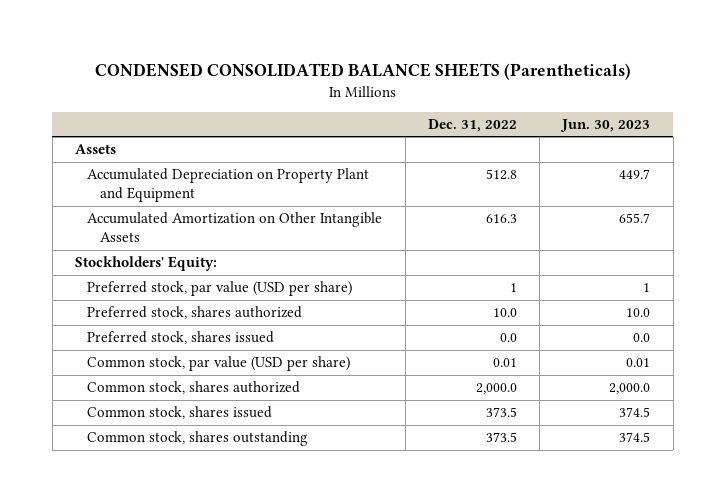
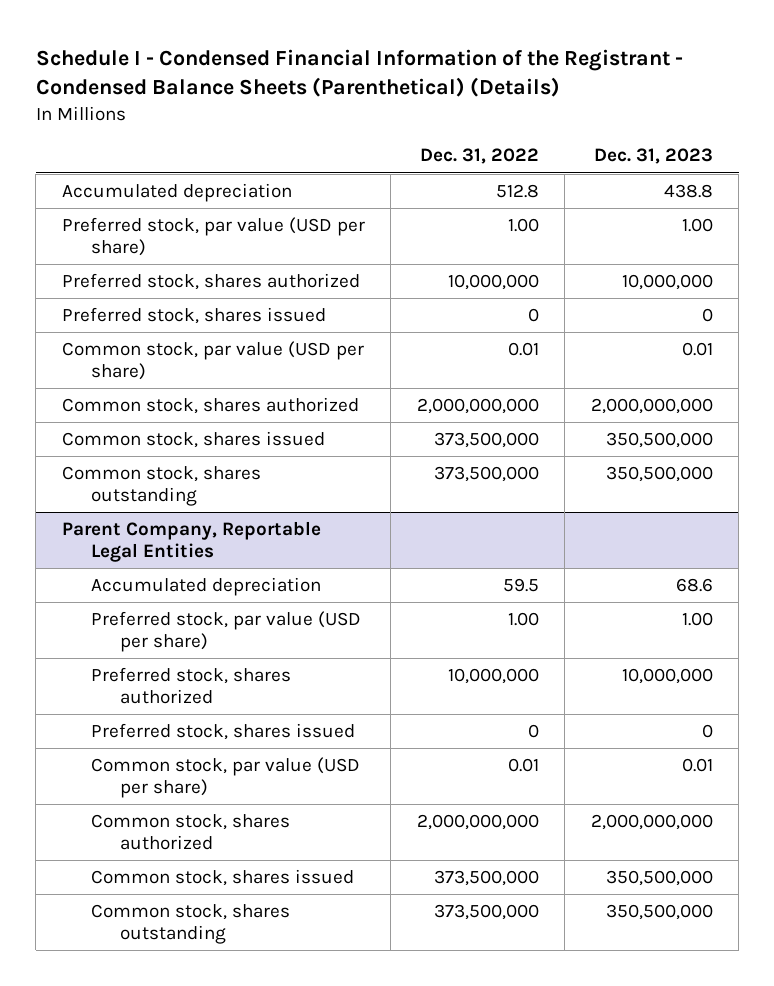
[94,62,631,80] CONDENSED CONSOLIDATED BALANCE SHEETS (Parentheticals) -> [35,48,683,98] Schedule I - Condensed Financial Information of the Registrant - Condensed Balance Sheets (Parenthetical) (Details)
[560,119,651,133] Jun. 30, 2023 -> none
none -> [593,148,713,165] Dec. 31, 2023
[75,144,117,155] Assets -> none
[87,212,383,243] Accumulated Amortization on Other Intangible Assets -> none
[75,256,218,272] Stockholders' Equity: -> none
[87,168,370,203] Accumulated Depreciation on Property Plant and Equipment -> [61,183,292,203] Accumulated depreciation
[509,283,517,293] 1 -> [507,218,539,233] 1.00
[492,308,517,318] 10.0 -> [447,274,539,291] 10,000,000
[499,333,517,343] 0.0 -> [527,308,539,323] 0
[475,383,517,395] 2,000.0 -> [416,398,539,415] 2,000,000,000
[485,407,517,418] 373.5 -> [433,432,539,449] 373,500,000
[485,432,517,443] 373.5 -> [433,466,539,483] 373,500,000
none -> [61,521,321,562] Parent Company, Reportable Legal Entities
none -> [90,577,321,597] Accumulated depreciation
none -> [90,611,361,652] Preferred stock, par value (USD per share)
none -> [90,667,291,704] Preferred stock, shares authorized
none -> [90,723,355,741] Preferred stock, shares issued
none -> [90,757,360,798] Common stock, par value (USD per share)
none -> [90,814,290,850] Common stock, shares authorized
none -> [90,869,354,887] Common stock, shares issued
none -> [90,904,290,944] Common stock, shares outstanding

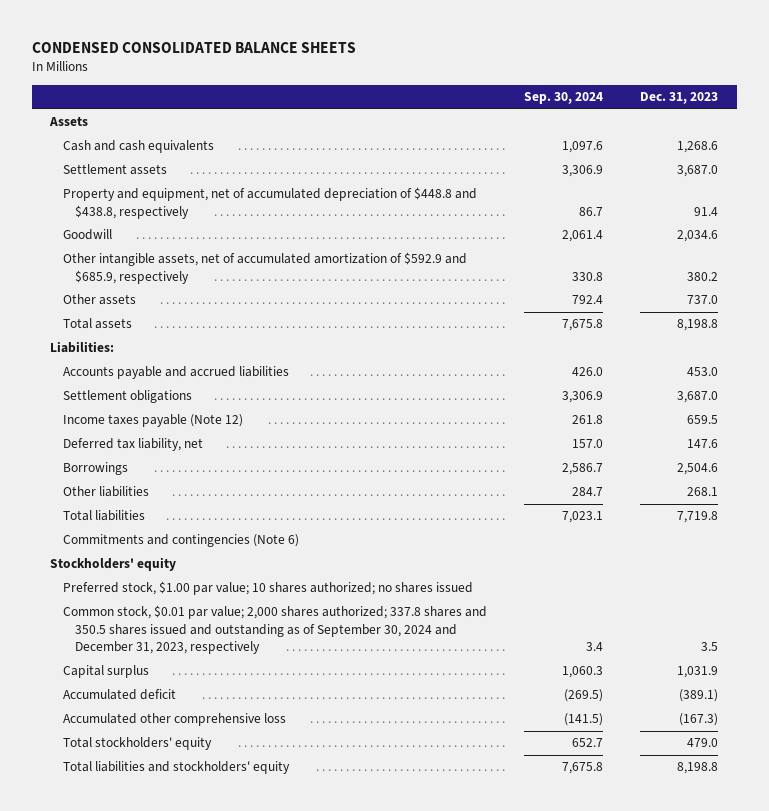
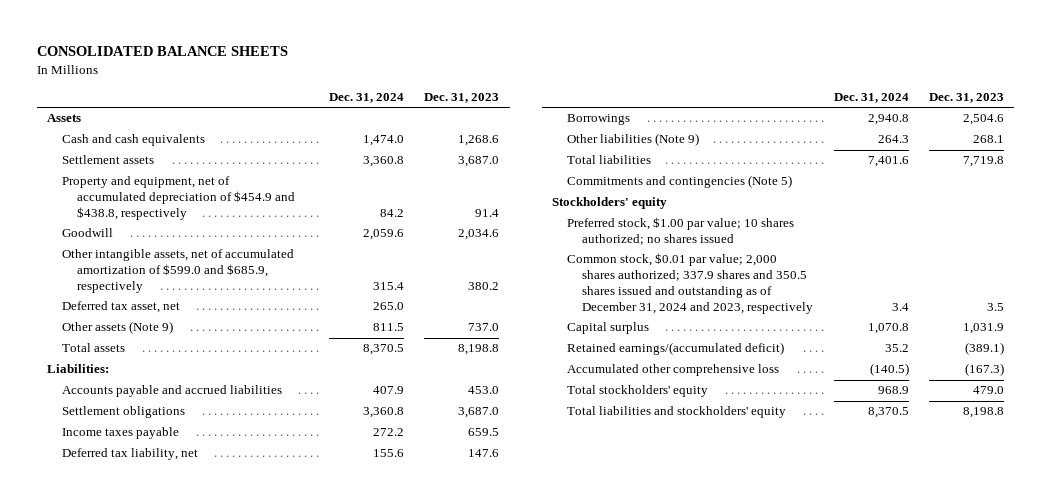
[31,41,356,53] CONDENSED CONSOLIDATED BALANCE SHEETS -> [36,46,288,57] CONSOLIDATED BALANCE SHEETS
[524,92,604,105] Sep. 30, 2024 -> none
none -> [328,93,404,104] Dec. 31, 2024
[62,187,477,219] Property and equipment, net of accumulated depreciation of $448.8 and $438.8, respectively -> [62,176,296,220] Property and equipment, net of accumulated depreciation of $454.9 and $438.8, respectively
[62,252,467,284] Other intangible assets, net of accumulated amortization of $592.9 and $685.9, respectively -> [62,249,295,293] Other intangible assets, net of accumulated amortization of $599.0 and $685.9, respectively
none -> [62,301,181,314] Deferred tax asset, net
[62,294,136,306] Other assets -> [62,321,174,335] Other assets (Note 9)
[62,414,243,428] Income taxes payable (Note 12) -> [62,427,180,440] Income taxes payable
[62,486,149,498] Other liabilities -> [567,133,700,147] Other liabilities (Note 9)
[62,534,299,548] Commitments and contingencies (Note 6) -> [567,175,793,189] Commitments and contingencies (Note 5)
[62,605,487,655] Common stock, $0.01 par value; 2,000 shares authorized; 337.8 shares and 350.5 shares issued and outstanding as of September 30, 2024 and December 31, 2023, respectively -> [567,253,814,314] Common stock, $0.01 par value; 2,000 shares authorized; 337.9 shares and 350.5 shares issued and outstanding as of December 31, 2024 and 2023, respectively
[62,689,176,701] Accumulated deficit -> [567,342,785,356] Retained earnings/(accumulated deficit)

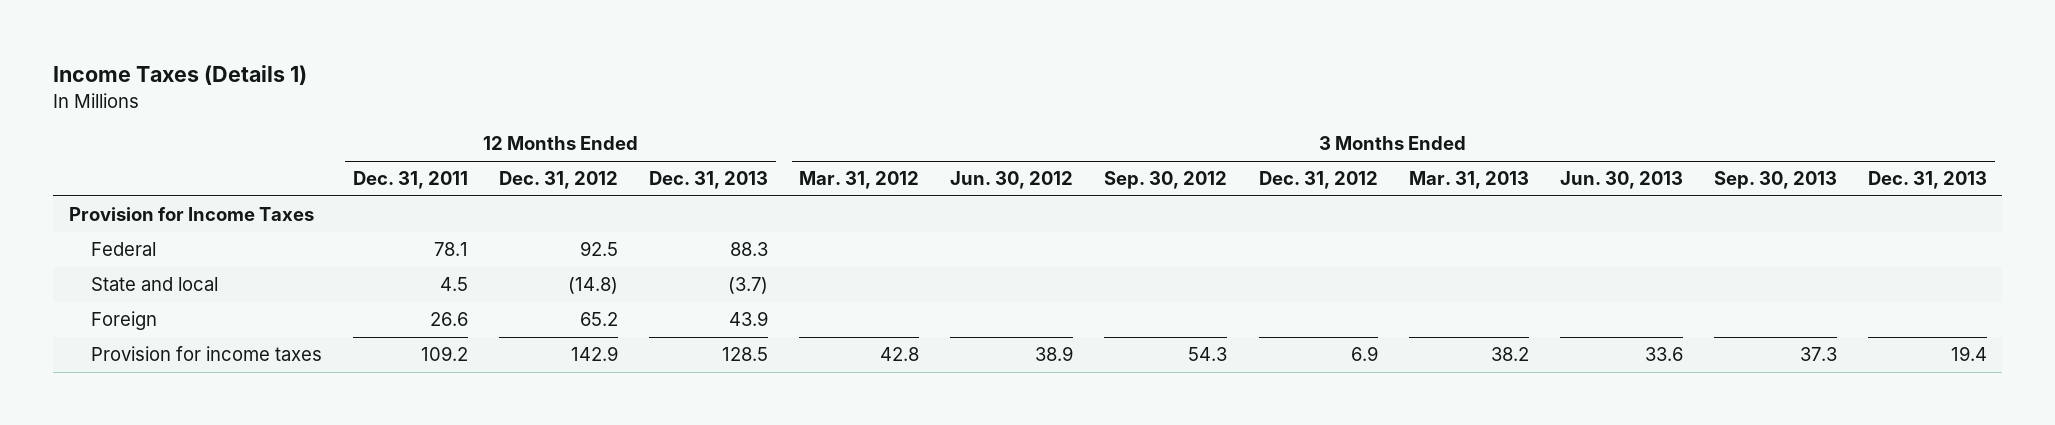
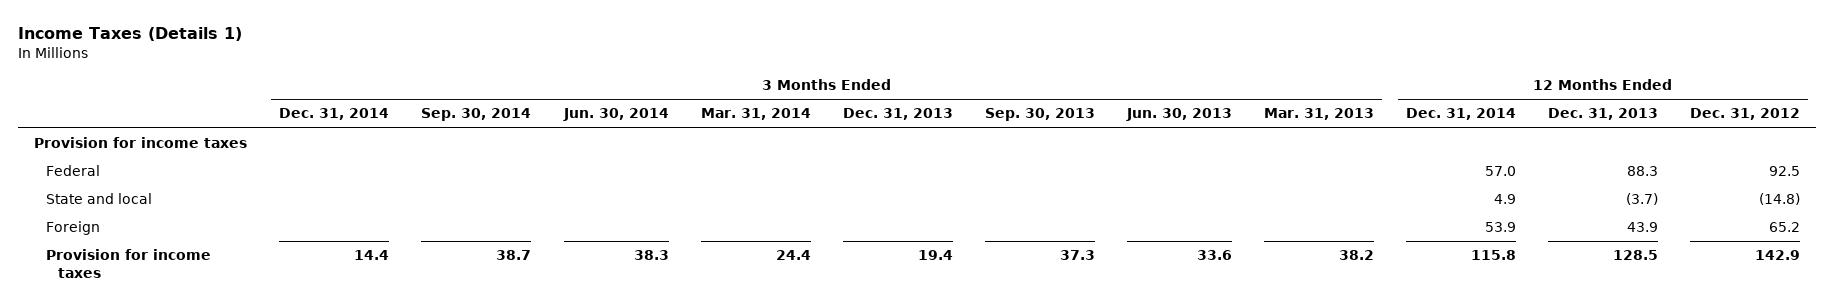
[353,171,469,190] Dec. 31, 2011 -> none
[799,171,920,190] Mar. 31, 2012 -> none
[950,171,1074,190] Jun. 30, 2012 -> none
[1104,171,1228,190] Sep. 30, 2012 -> none
[1258,171,1378,190] Dec. 31, 2012 -> none
none -> [279,108,390,121] Dec. 31, 2014
none -> [421,108,532,122] Sep. 30, 2014
none -> [562,108,669,122] Jun. 30, 2014
none -> [700,108,811,121] Mar. 31, 2014
none -> [1406,108,1517,121] Dec. 31, 2014
[68,207,314,222] Provision for Income Taxes -> [34,137,248,149] Provision for income taxes

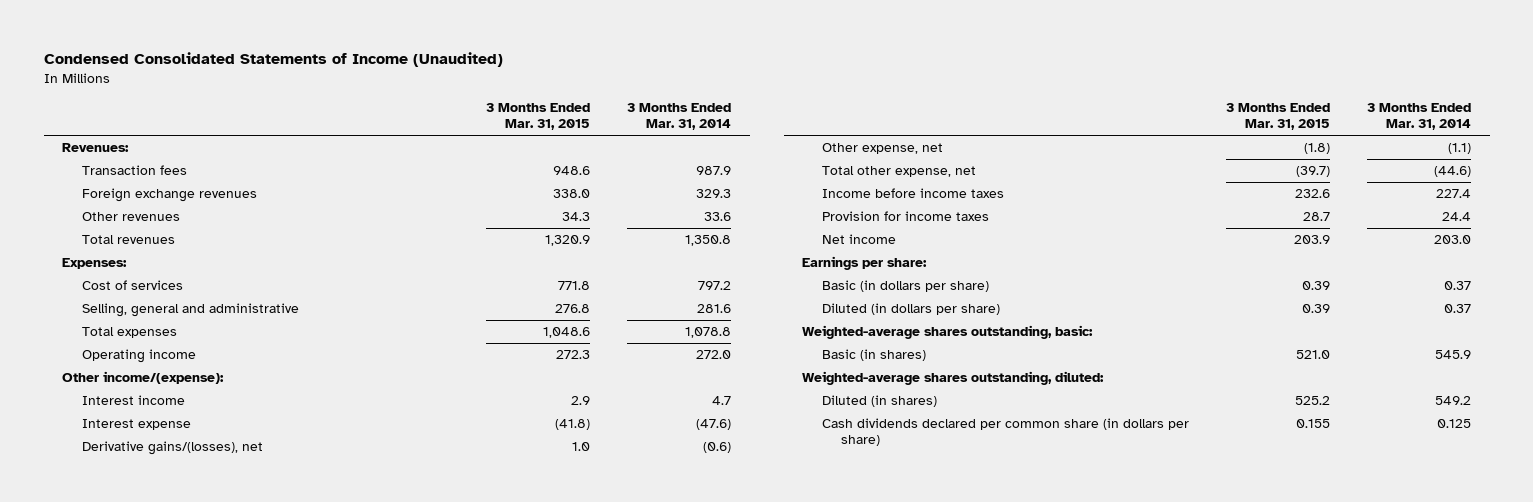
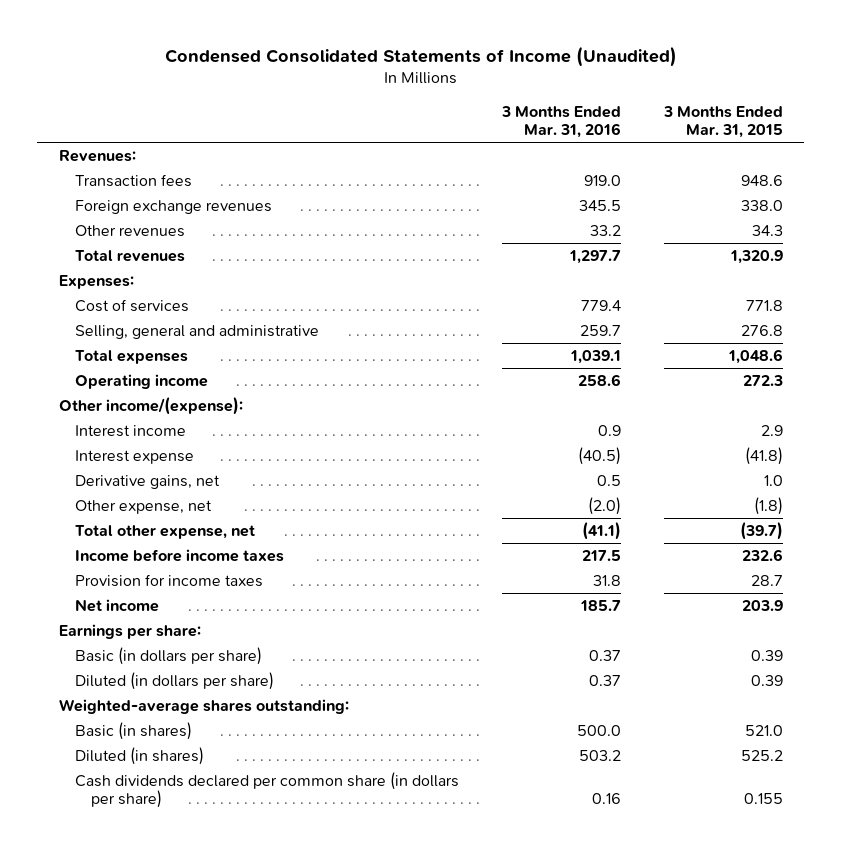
[627,103,732,131] 3 Months Ended Mar. 31, 2014 -> none
none -> [500,105,621,139] 3 Months Ended Mar. 31, 2016
[81,441,263,456] Derivative gains/(losses), net -> [74,474,220,489] Derivative gains, net
[802,325,1094,340] Weighted-average shares outstanding, basic: -> [58,698,349,714] Weighted-average shares outstanding:
[802,371,1105,386] Weighted-average shares outstanding, diluted: -> none

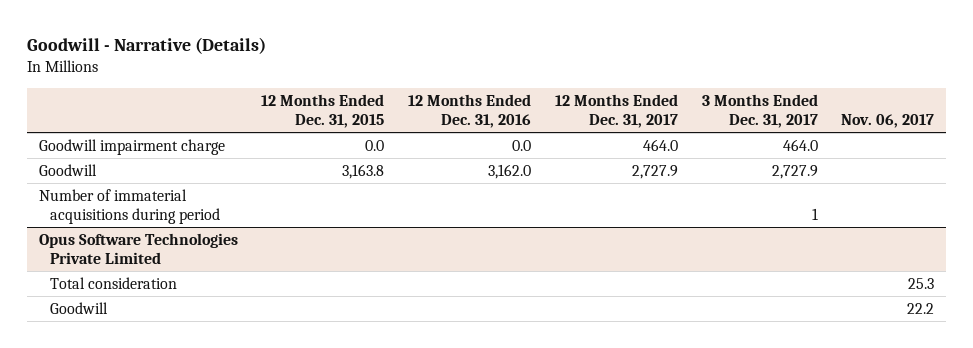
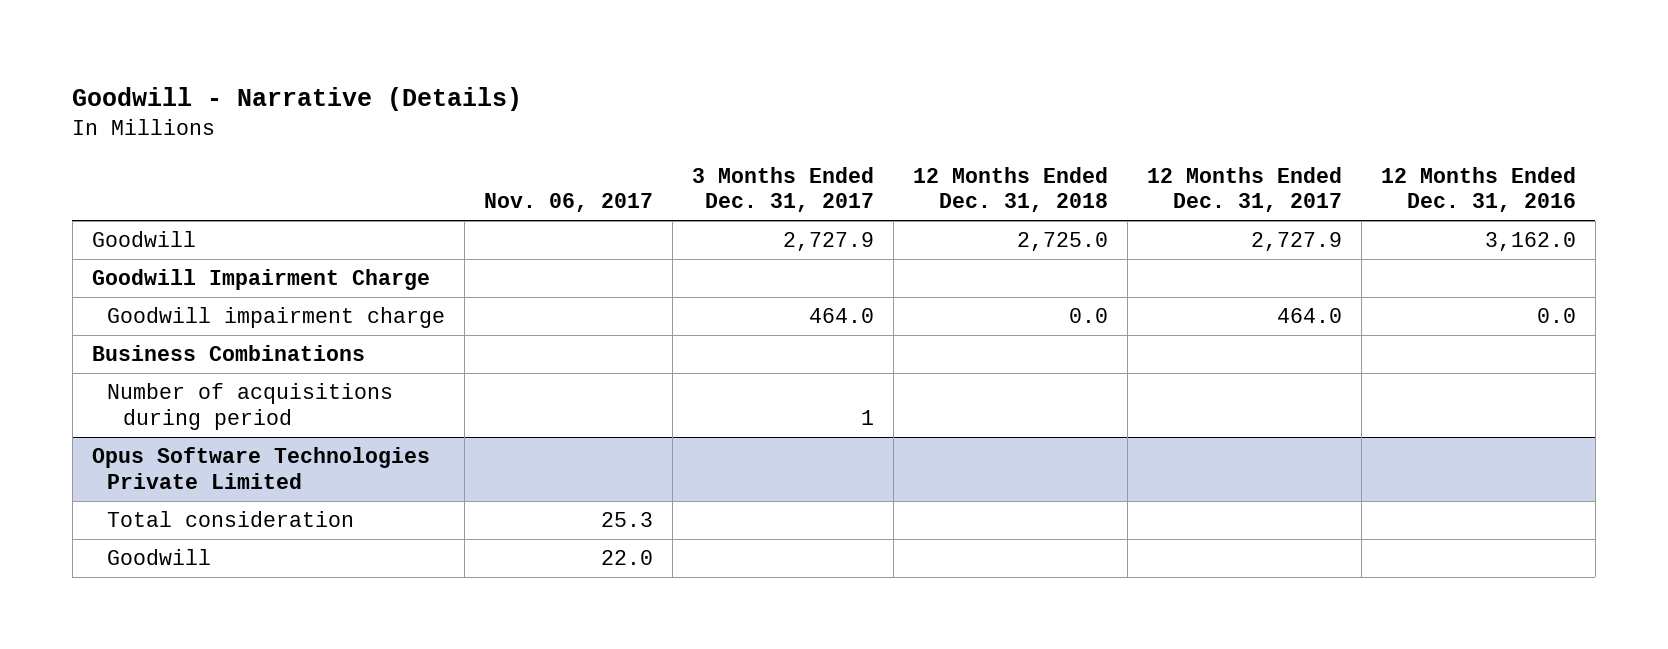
[261,93,385,129] 12 Months Ended Dec. 31, 2015 -> none
none -> [913,167,1109,213] 12 Months Ended Dec. 31, 2018
none -> [91,269,430,291] Goodwill Impairment Charge
[38,138,225,155] Goodwill impairment charge -> [107,307,446,329] Goodwill impairment charge
none -> [91,345,365,362] Business Combinations
[38,188,221,225] Number of immaterial acquisitions during period -> [107,383,394,430] Number of acquisitions during period
[907,302,935,314] 22.2 -> [601,550,654,566] 22.0

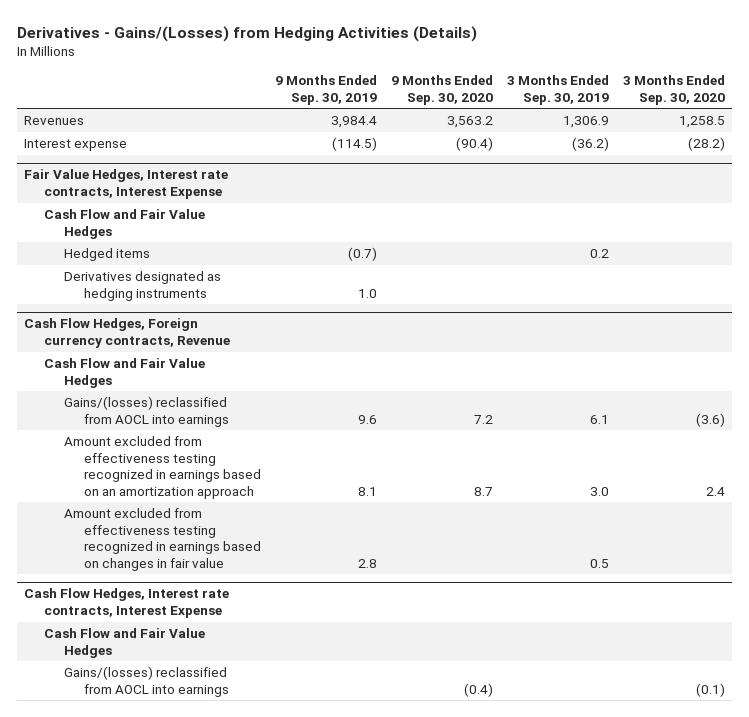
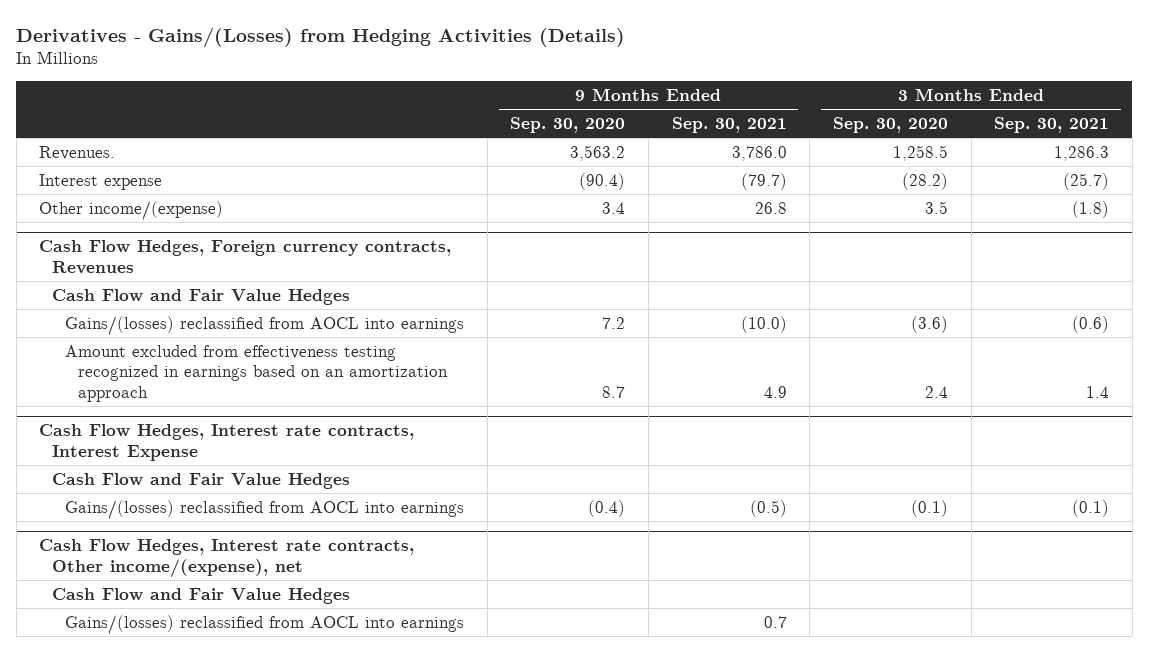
[275,75,378,105] 9 Months Ended Sep. 30, 2019 -> none
[507,75,610,105] 3 Months Ended Sep. 30, 2019 -> none
none -> [671,116,787,133] Sep. 30, 2021
none -> [994,116,1110,133] Sep. 30, 2021
[24,116,85,126] Revenues -> [39,145,116,160] Revenues.
[24,169,229,199] Fair Value Hedges, Interest rate contracts, Interest Expense -> none
[44,209,206,239] Cash Flow and Fair Value Hedges -> none
[64,248,151,262] Hedged items -> none
[64,271,222,301] Derivatives designated as hedging instruments -> none
none -> [39,200,224,220] Other income/(expense)
[24,318,231,348] Cash Flow Hedges, Foreign currency contracts, Revenue -> [39,240,452,274] Cash Flow Hedges, Foreign currency contracts, Revenues
[64,508,262,571] Amount excluded from effectiveness testing recognized in earnings based on changes in fair value -> none
none -> [39,539,415,578] Cash Flow Hedges, Interest rate contracts, Other income/(expense), net
none -> [52,587,351,604] Cash Flow and Fair Value Hedges
none -> [65,614,465,634] Gains/(losses) reclassified from AOCL into earnings

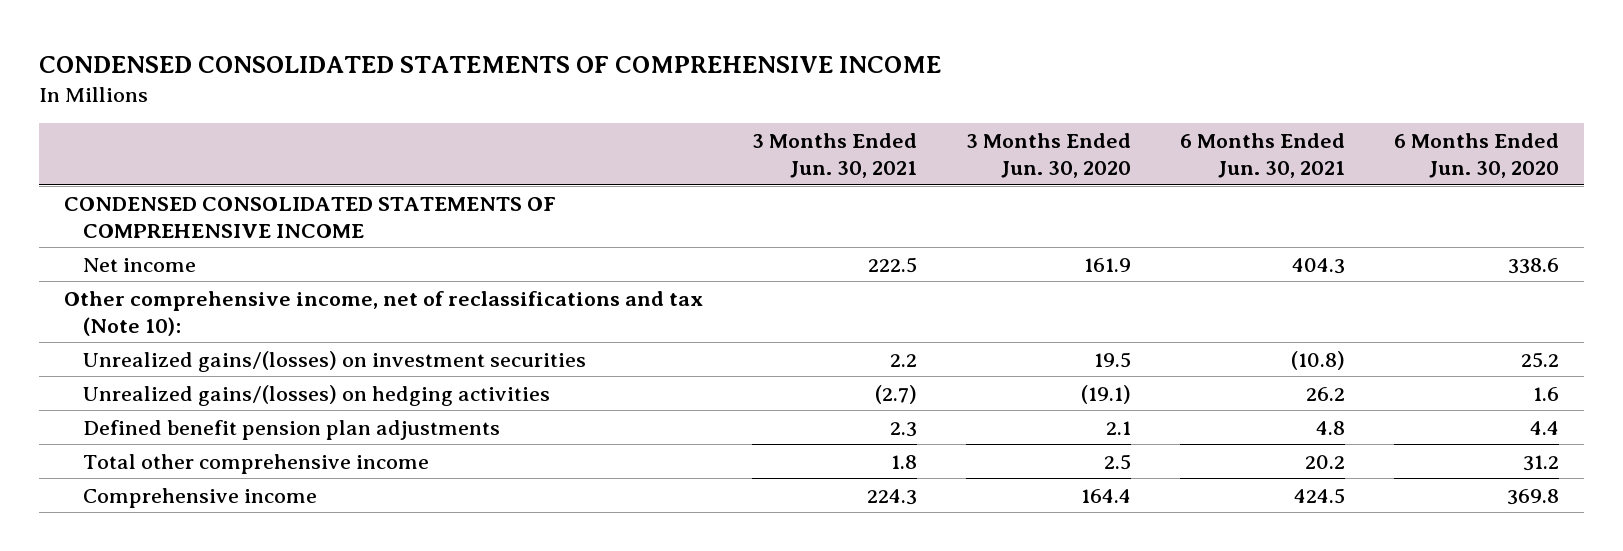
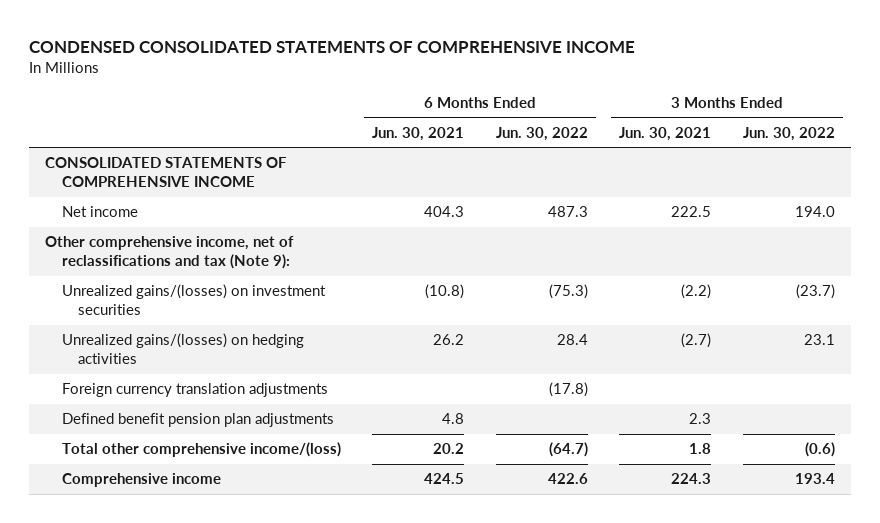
[965,132,1131,179] 3 Months Ended Jun. 30, 2020 -> none
[1394,132,1560,179] 6 Months Ended Jun. 30, 2020 -> none
none -> [495,126,588,141] Jun. 30, 2022
none -> [742,126,835,141] Jun. 30, 2022
[63,196,556,238] CONDENSED CONSOLIDATED STATEMENTS OF COMPREHENSIVE INCOME -> [45,157,288,188] CONSOLIDATED STATEMENTS OF COMPREHENSIVE INCOME
[63,290,703,336] Other comprehensive income, net of reclassifications and tax (Note 10): -> [45,236,295,270] Other comprehensive income, net of reclassifications and tax (Note 9):
[889,353,917,367] 2.2 -> [681,284,712,300] (2.2)
none -> [61,383,328,398] Foreign currency translation adjustments
[82,453,429,474] Total other comprehensive income -> [61,442,341,458] Total other comprehensive income/(loss)

